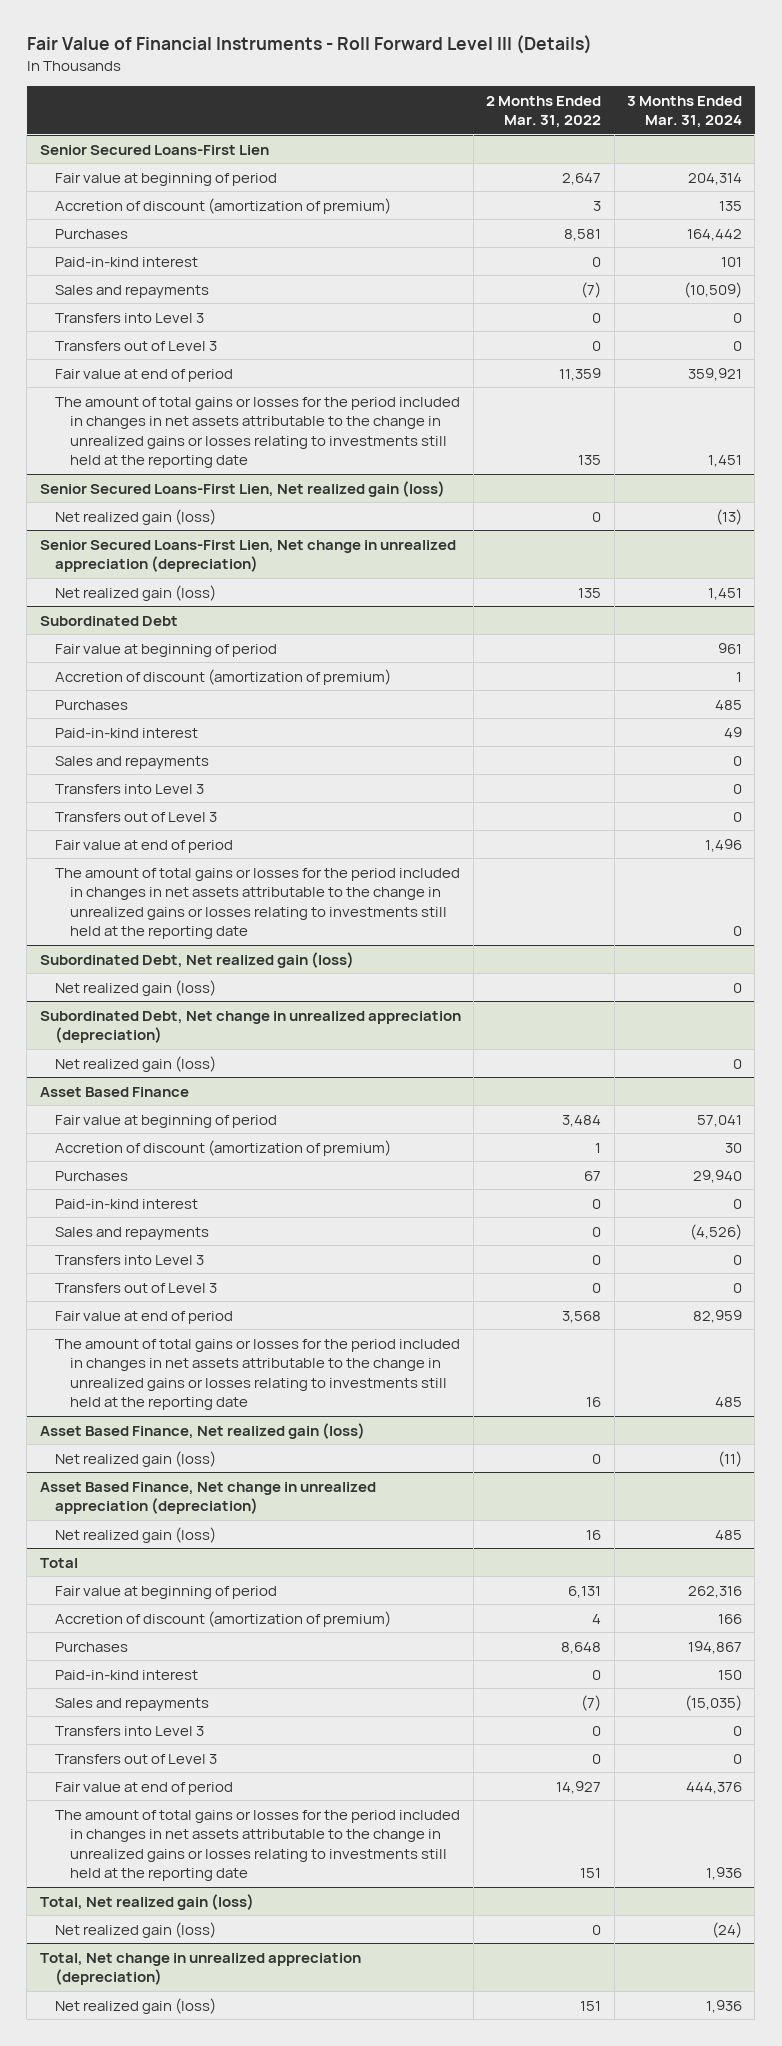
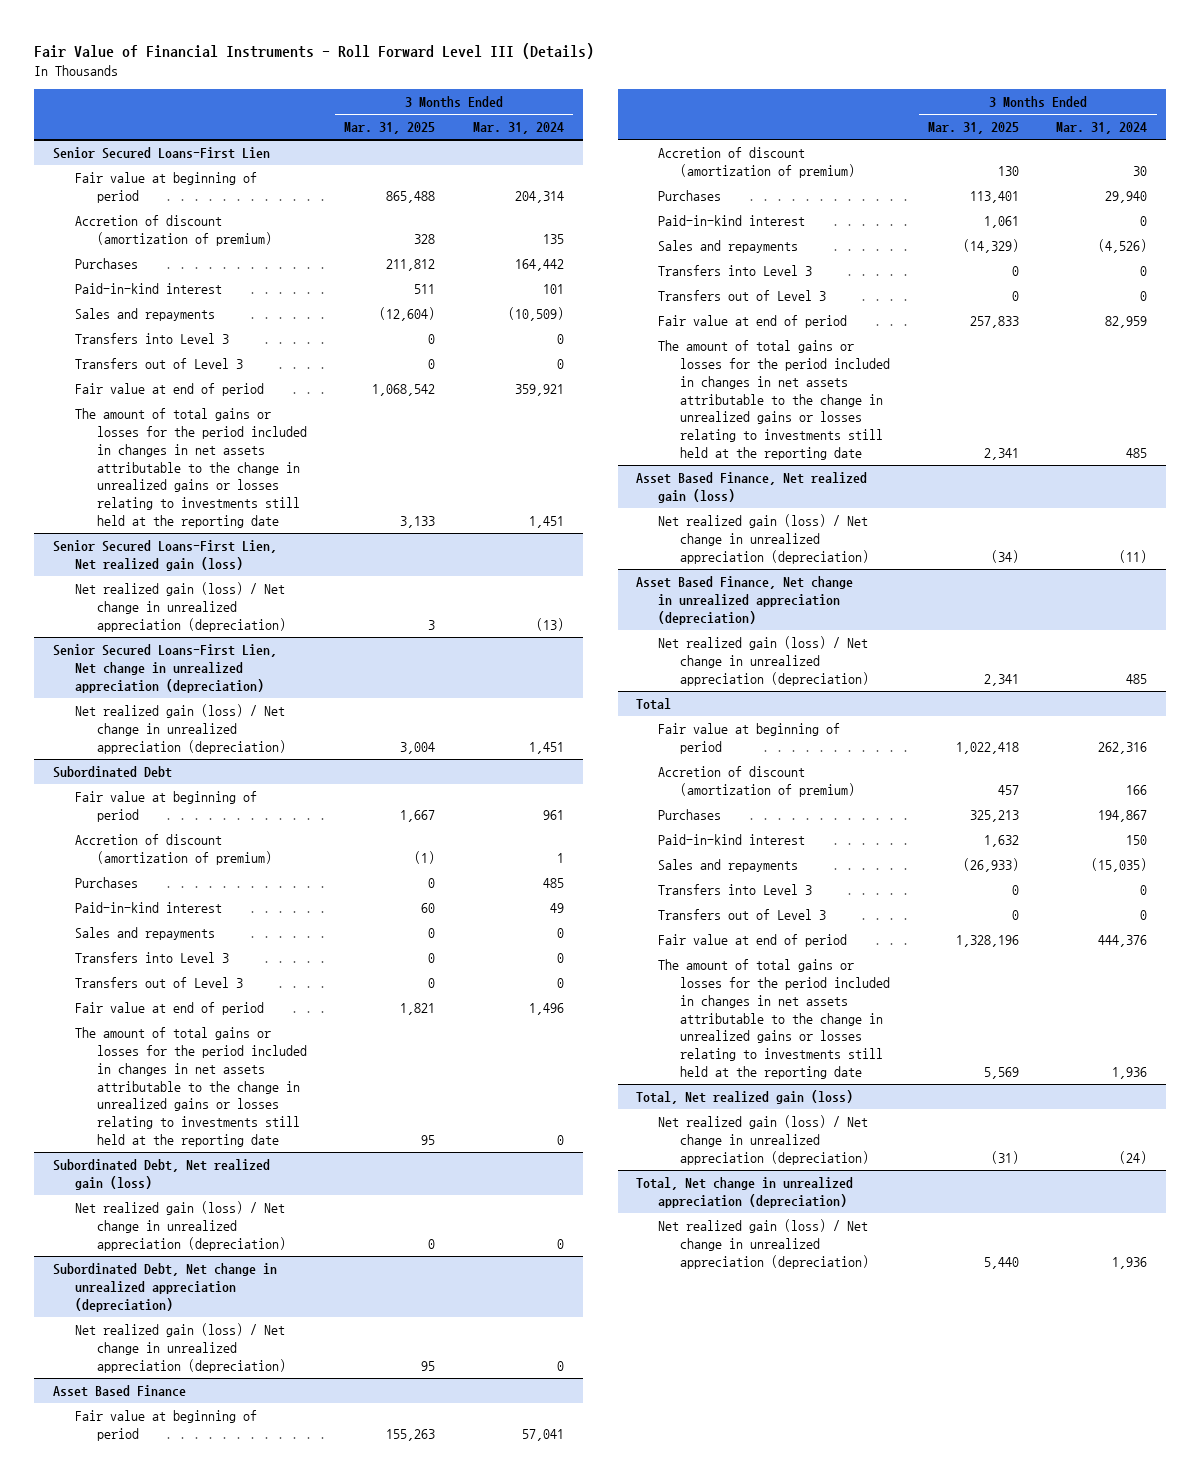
[486,95,602,129] 2 Months Ended Mar. 31, 2022 -> none
none -> [344,122,436,135] Mar. 31, 2025
[55,508,217,525] Net realized gain (loss) -> [75,581,287,632] Net realized gain (loss) / Net change in unrealized appreciation (depreciation)
[55,584,217,601] Net realized gain (loss) -> [75,703,287,754] Net realized gain (loss) / Net change in unrealized appreciation (depreciation)
[55,979,217,996] Net realized gain (loss) -> [75,1200,287,1251] Net realized gain (loss) / Net change in unrealized appreciation (depreciation)
[55,1055,217,1072] Net realized gain (loss) -> [75,1322,287,1373] Net realized gain (loss) / Net change in unrealized appreciation (depreciation)
[55,1450,217,1467] Net realized gain (loss) -> [658,513,870,564] Net realized gain (loss) / Net change in unrealized appreciation (depreciation)
[55,1526,217,1543] Net realized gain (loss) -> [658,635,870,686] Net realized gain (loss) / Net change in unrealized appreciation (depreciation)
[55,1921,217,1938] Net realized gain (loss) -> [658,1114,870,1165] Net realized gain (loss) / Net change in unrealized appreciation (depreciation)
[55,1997,217,2014] Net realized gain (loss) -> [658,1218,870,1269] Net realized gain (loss) / Net change in unrealized appreciation (depreciation)

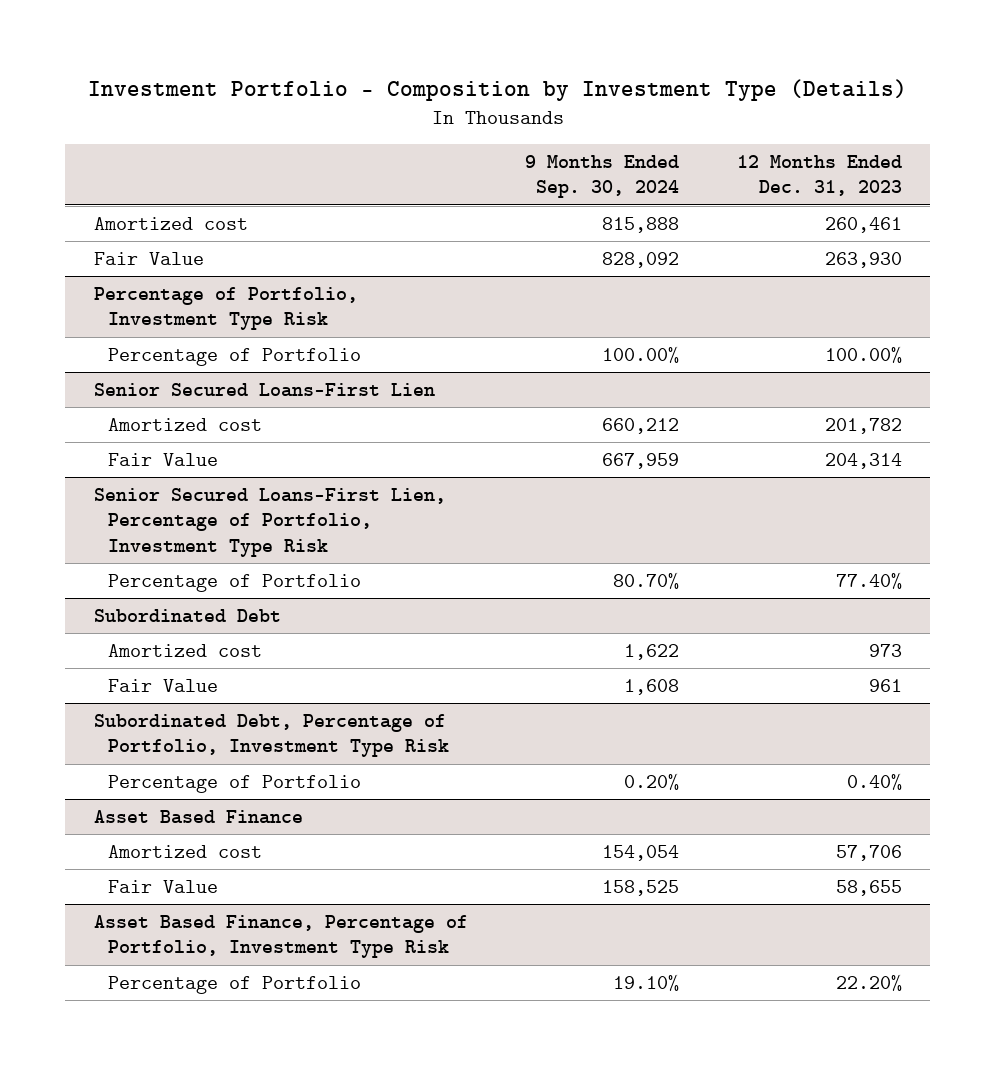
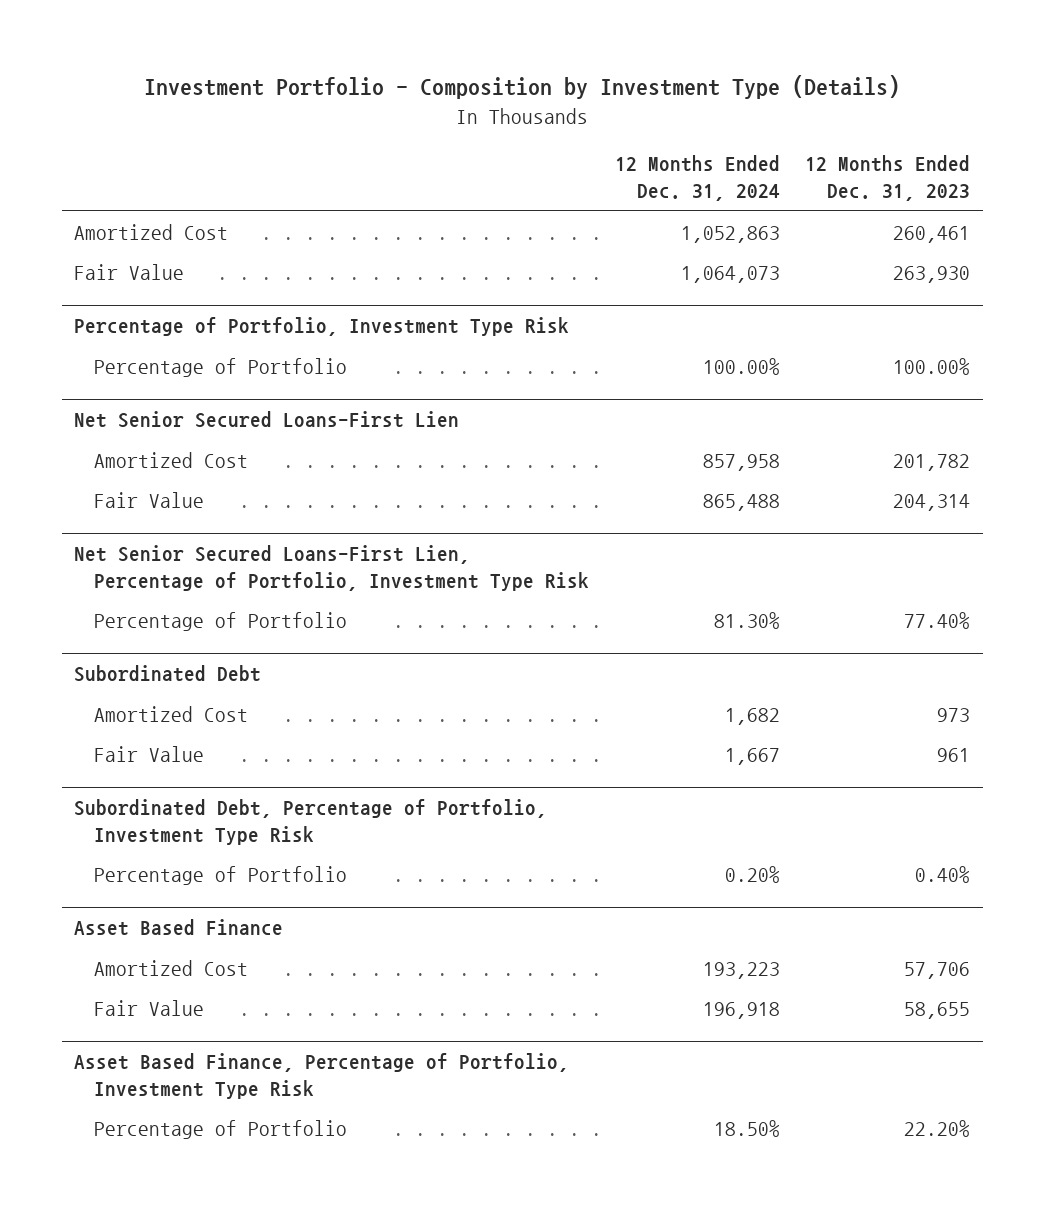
[525,154,680,199] 9 Months Ended Sep. 30, 2024 -> none
none -> [614,155,780,202] 12 Months Ended Dec. 31, 2024
[93,216,248,230] Amortized cost -> [74,223,229,240] Amortized Cost
[93,382,435,397] Senior Secured Loans-First Lien -> [74,411,460,429] Net Senior Secured Loans-First Lien
[108,417,263,431] Amortized cost -> [94,451,249,468] Amortized Cost
[93,487,446,557] Senior Secured Loans-First Lien, Percentage of Portfolio, Investment Type Risk -> [74,545,590,591] Net Senior Secured Loans-First Lien, Percentage of Portfolio, Investment Type Risk
[108,643,263,657] Amortized cost -> [94,705,249,722] Amortized Cost
[108,844,263,858] Amortized cost -> [94,959,249,976] Amortized Cost

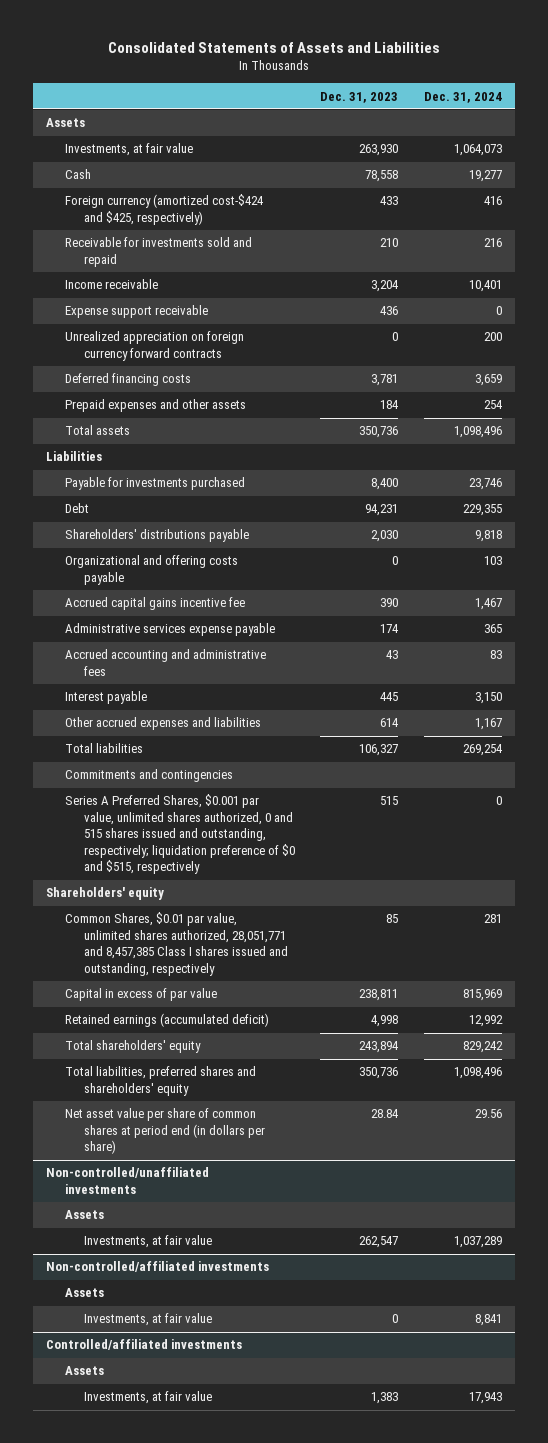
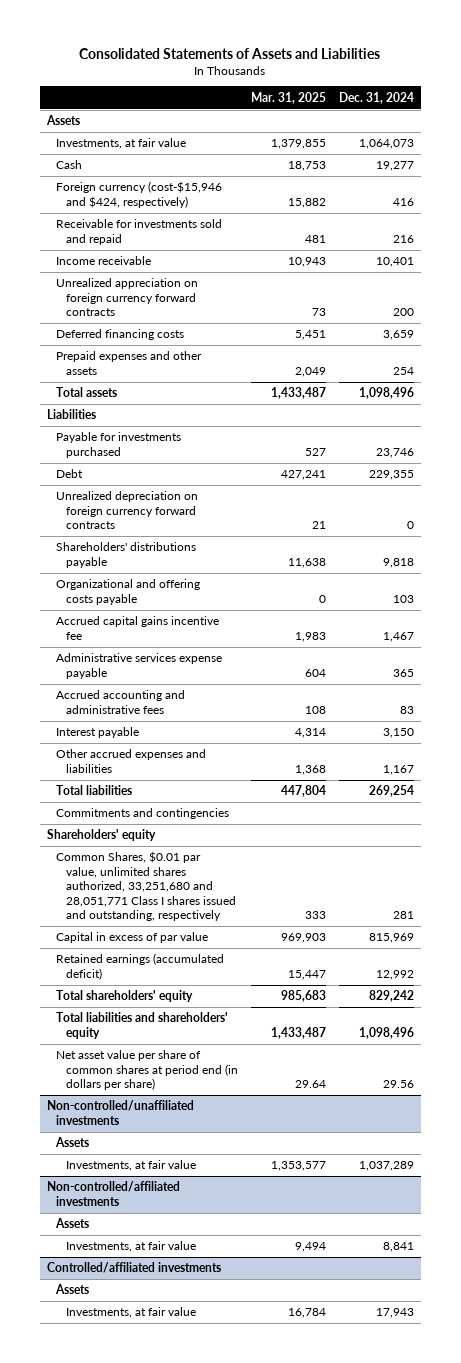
[320,91,399,103] Dec. 31, 2023 -> none
none -> [250,91,326,104] Mar. 31, 2025
[64,194,264,225] Foreign currency (amortized cost-$424 and $425, respectively) -> [56,181,223,208] Foreign currency (cost-$15,946 and $424, respectively)
[64,305,208,319] Expense support receivable -> none
none -> [56,491,199,530] Unrealized depreciation on foreign currency forward contracts
[64,794,295,875] Series A Preferred Shares, $0.001 par value, unlimited shares authorized, 0 and 515 shares issued and outstanding, respectively; liquidation preference of $0 and $515, respectively -> none
[64,912,288,976] Common Shares, $0.01 par value, unlimited shares authorized, 28,051,771 and 8,457,385 Class I shares issued and outstanding, respectively -> [56,851,236,921] Common Shares, $0.01 par value, unlimited shares authorized, 33,251,680 and 28,051,771 Class I shares issued and outstanding, respectively
[64,1066,256,1096] Total liabilities, preferred shares and shareholders' equity -> [56,1012,229,1039] Total liabilities and shareholders' equity

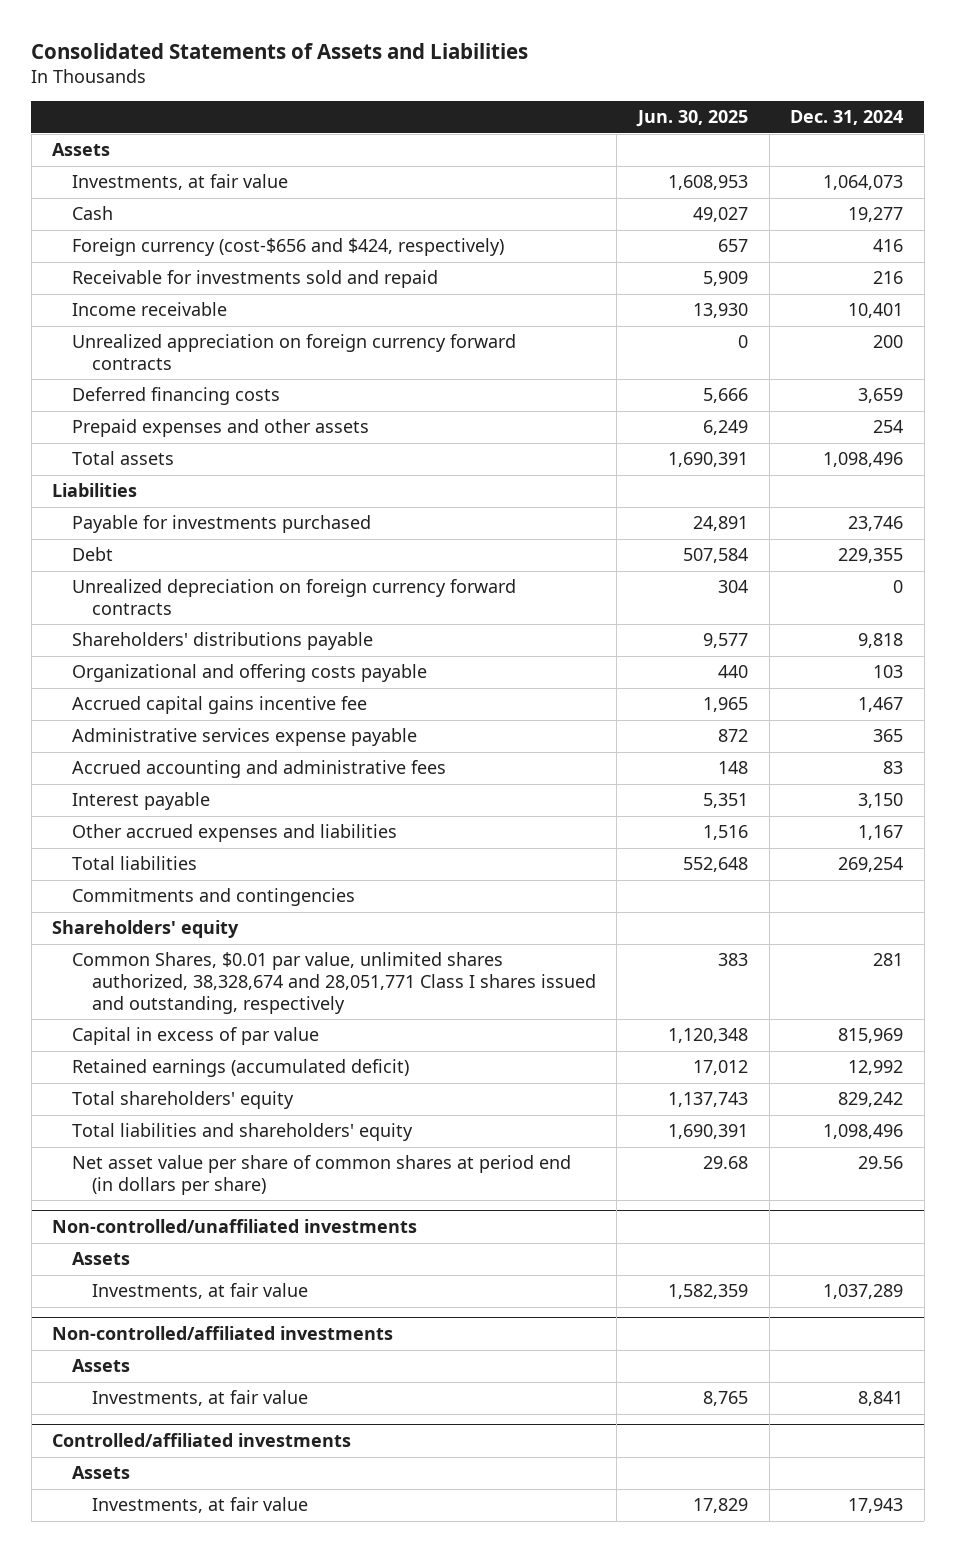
[250,91,326,104] Mar. 31, 2025 -> none
none -> [636,110,749,128] Jun. 30, 2025
[56,181,223,208] Foreign currency (cost-$15,946 and $424, respectively) -> [72,238,505,257] Foreign currency (cost-$656 and $424, respectively)
[56,851,236,921] Common Shares, $0.01 par value, unlimited shares authorized, 33,251,680 and 28,051,771 Class I shares issued and outstanding, respectively -> [72,952,596,1014] Common Shares, $0.01 par value, unlimited shares authorized, 38,328,674 and 28,051,771 Class I shares issued and outstanding, respectively

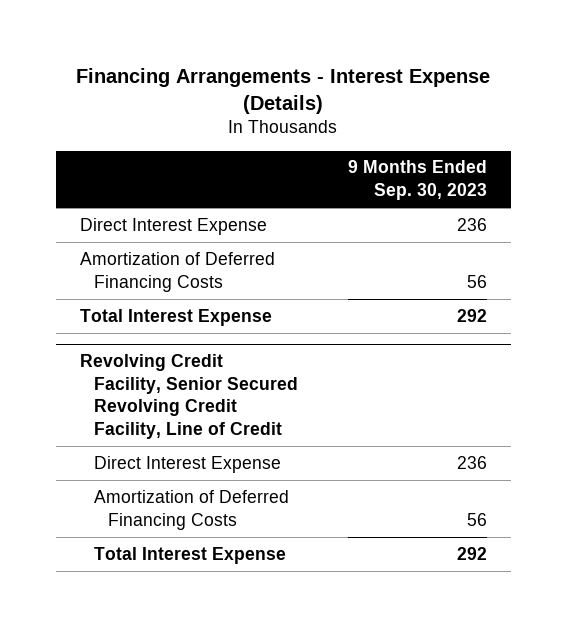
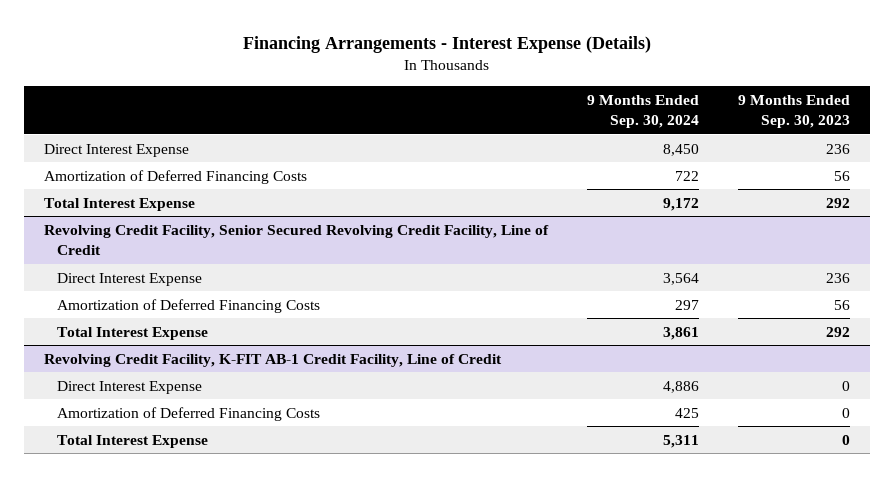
none -> [587,94,700,128] 9 Months Ended Sep. 30, 2024
none -> [43,353,502,367] Revolving Credit Facility, K-FIT AB-1 Credit Facility, Line of Credit
none -> [56,380,202,394] Direct Interest Expense
none -> [56,406,320,421] Amortization of Deferred Financing Costs
none -> [56,434,208,448] Total Interest Expense

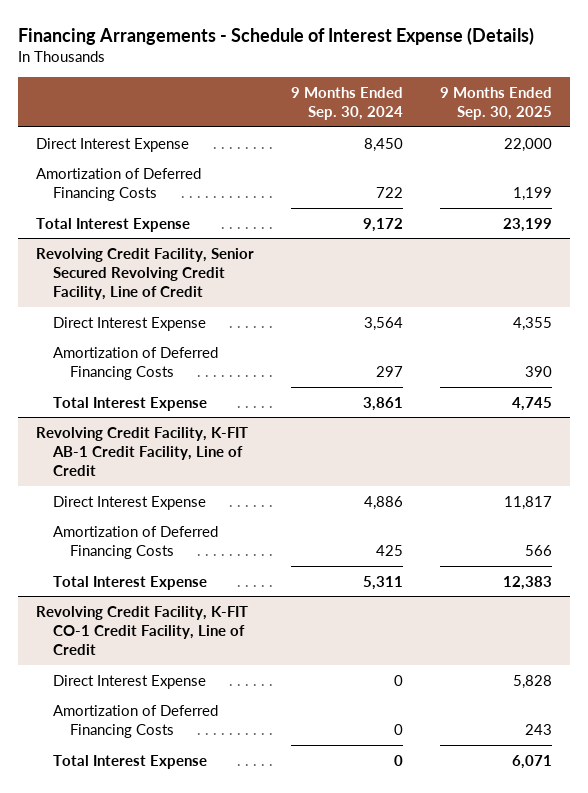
[243,35,652,53] Financing Arrangements - Interest Expense (Details) -> [18,26,535,45] Financing Arrangements - Schedule of Interest Expense (Details)
[738,94,851,128] 9 Months Ended Sep. 30, 2023 -> none
none -> [439,86,552,121] 9 Months Ended Sep. 30, 2025
none -> [36,605,249,656] Revolving Credit Facility, K-FIT CO-1 Credit Facility, Line of Credit
none -> [53,674,207,689] Direct Interest Expense
none -> [53,704,219,738] Amortization of Deferred Financing Costs
none -> [53,754,208,769] Total Interest Expense

